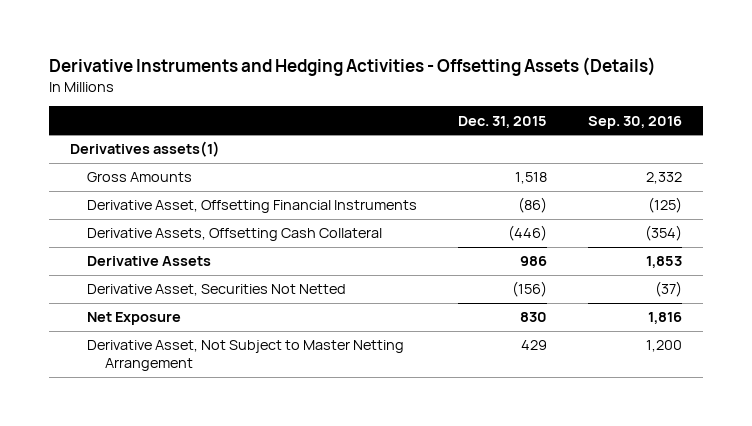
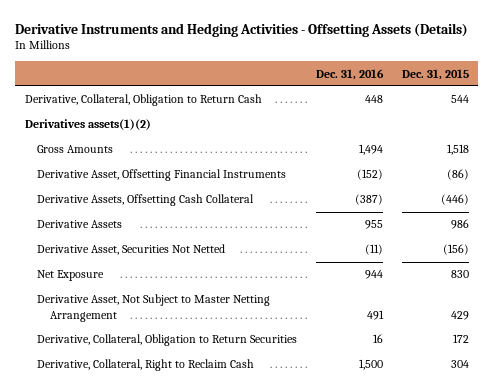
[588,115,683,129] Sep. 30, 2016 -> none
none -> [316,68,385,80] Dec. 31, 2016
none -> [24,94,262,107] Derivative, Collateral, Obligation to Return Cash
[69,141,220,158] Derivatives assets(1) -> [24,119,151,131] Derivatives assets(1)(2)
none -> [37,334,298,347] Derivative, Collateral, Obligation to Return Securities
none -> [37,359,255,372] Derivative, Collateral, Right to Reclaim Cash

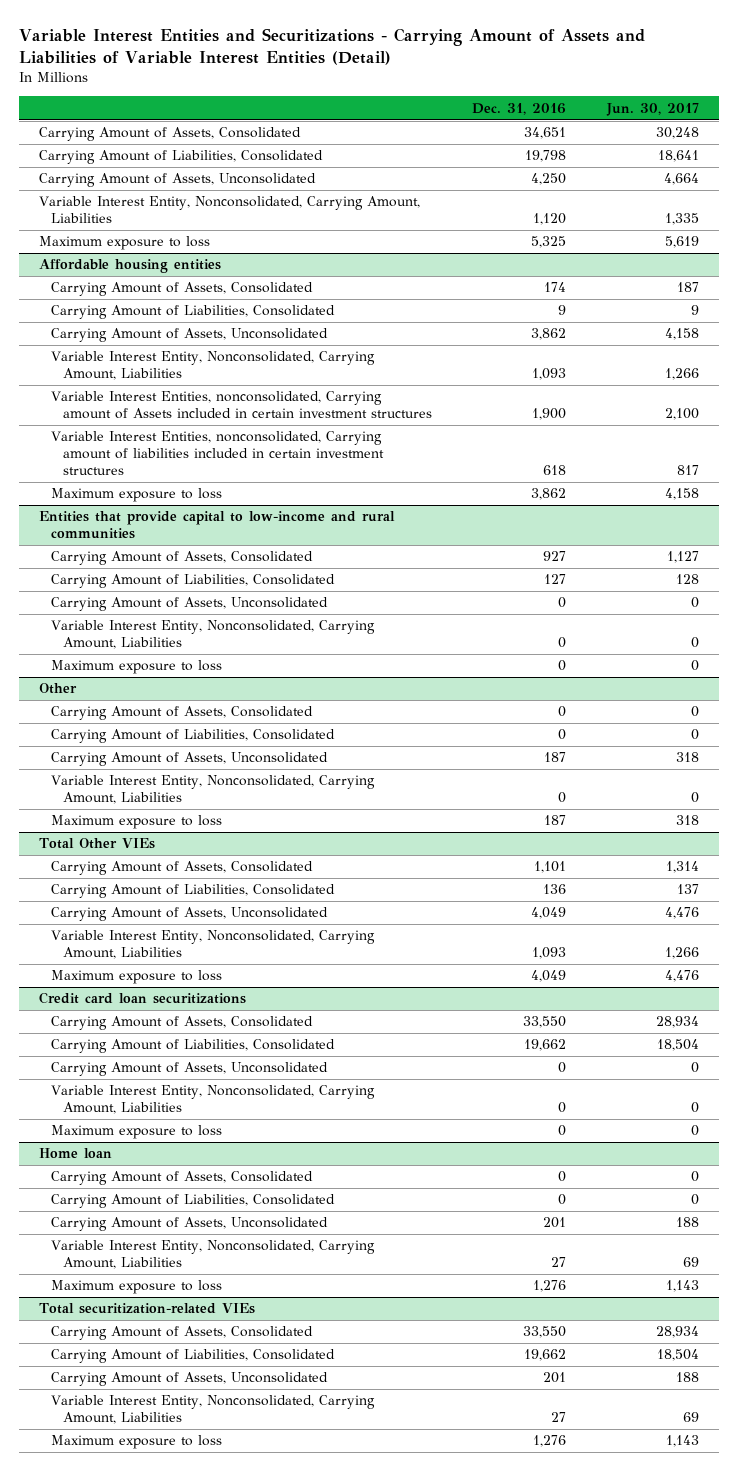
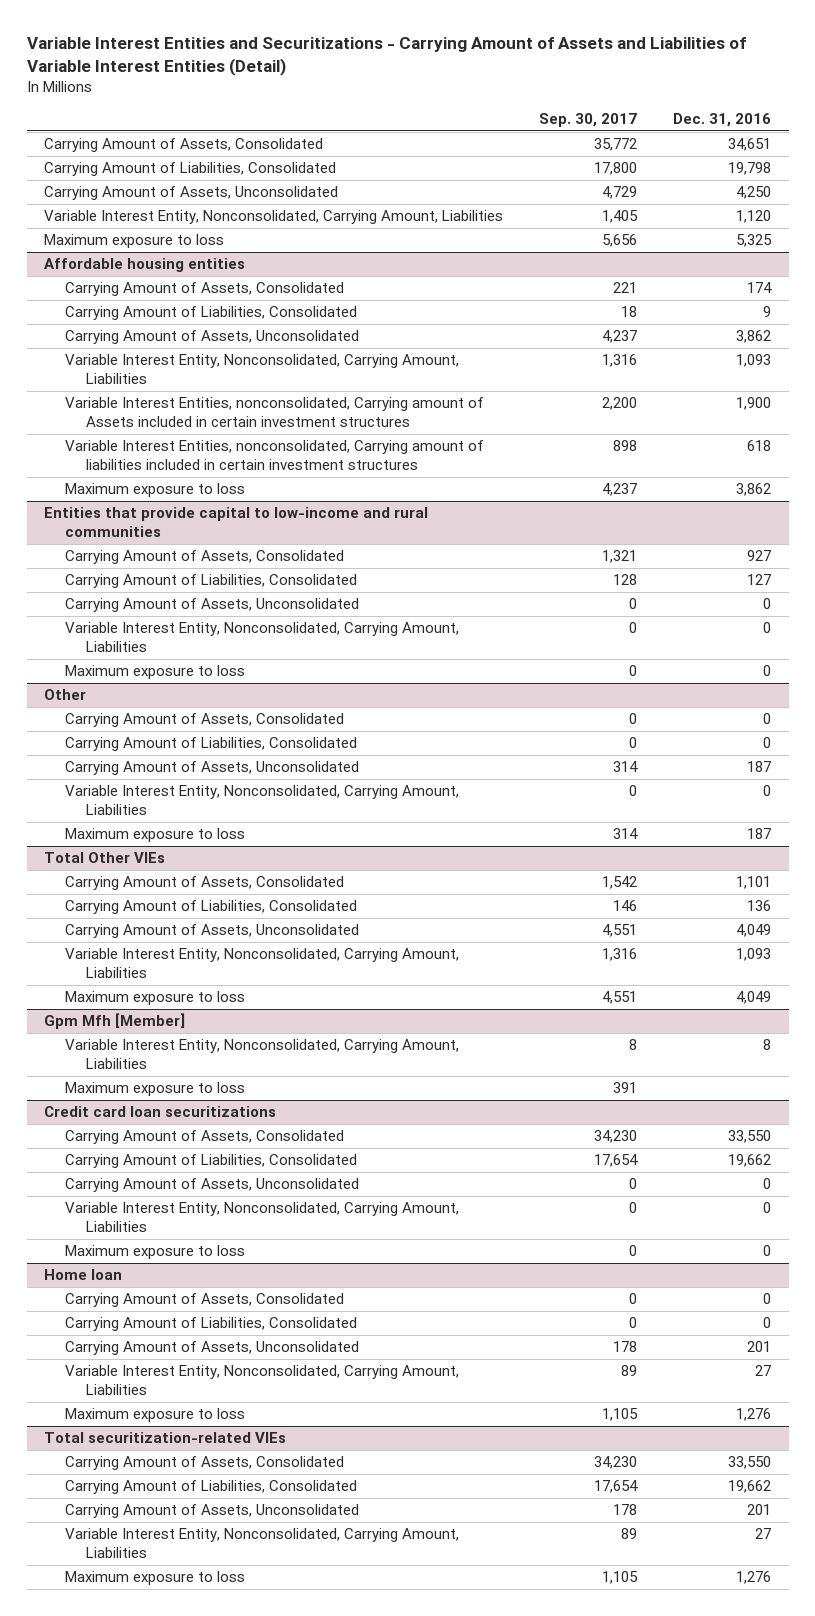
[605,102,699,116] Jun. 30, 2017 -> none
none -> [539,113,638,128] Sep. 30, 2017
none -> [44,1013,186,1030] Gpm Mfh [Member]
none -> [65,1039,460,1070] Variable Interest Entity, Nonconsolidated, Carrying Amount, Liabilities
none -> [65,1082,246,1097] Maximum exposure to loss

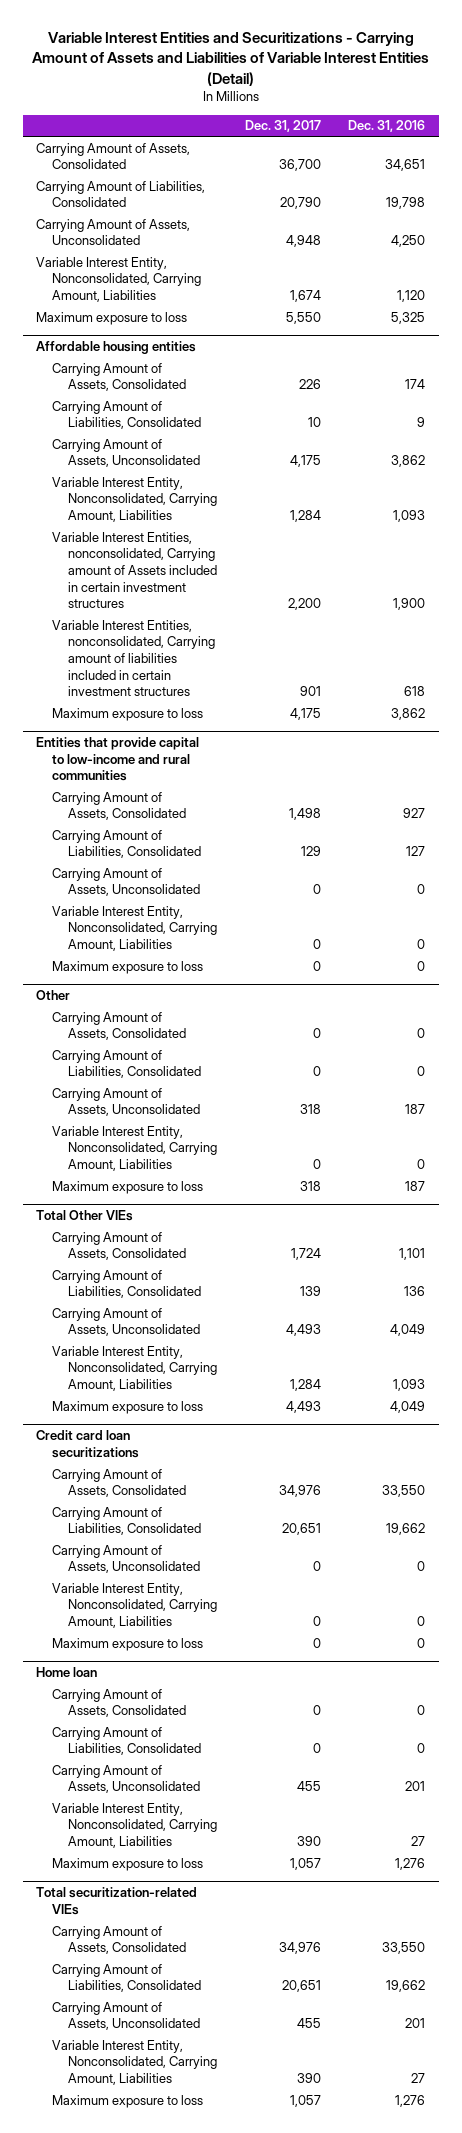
[539,113,638,128] Sep. 30, 2017 -> none
none -> [244,120,321,133] Dec. 31, 2017
[44,1013,186,1030] Gpm Mfh [Member] -> none
[65,1039,460,1070] Variable Interest Entity, Nonconsolidated, Carrying Amount, Liabilities -> none
[65,1082,246,1097] Maximum exposure to loss -> none

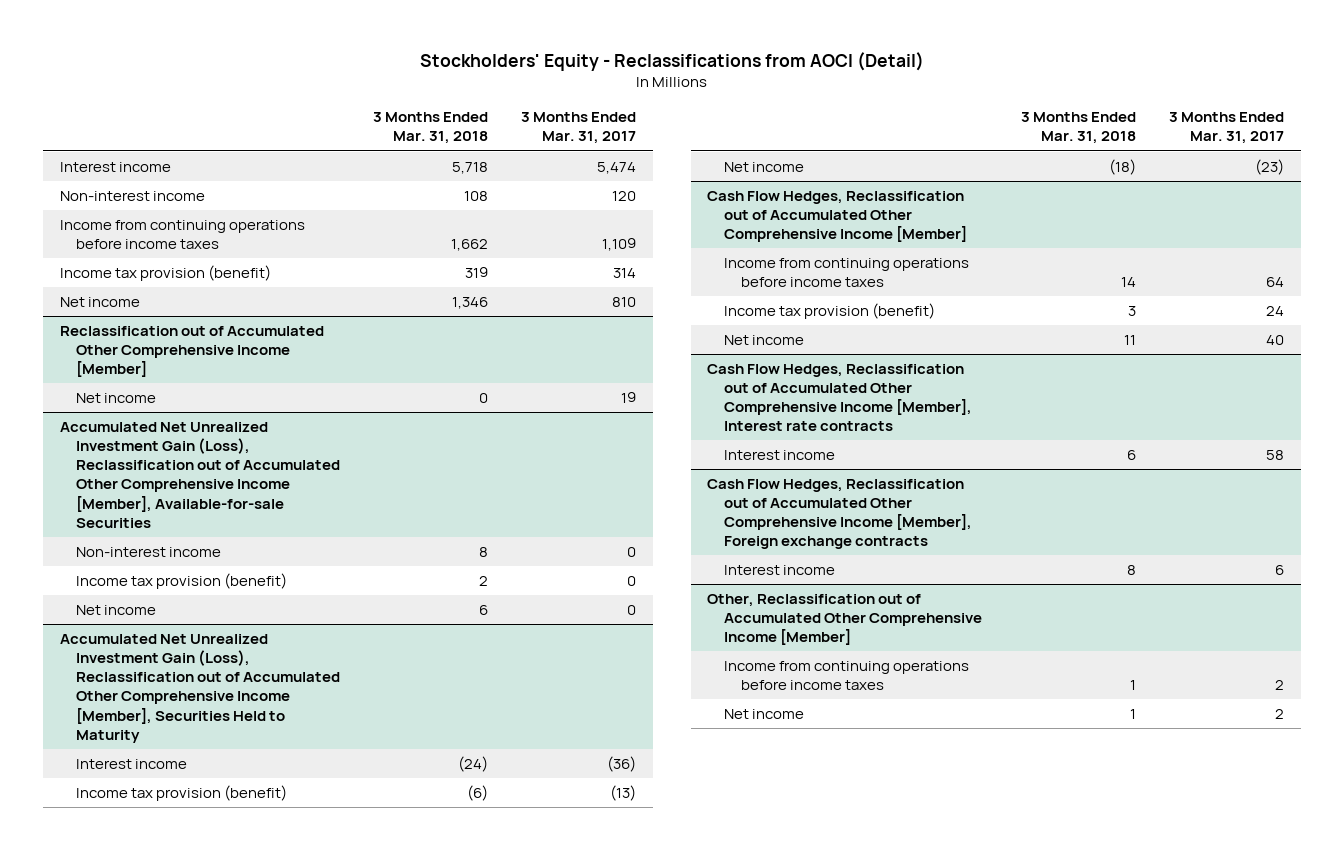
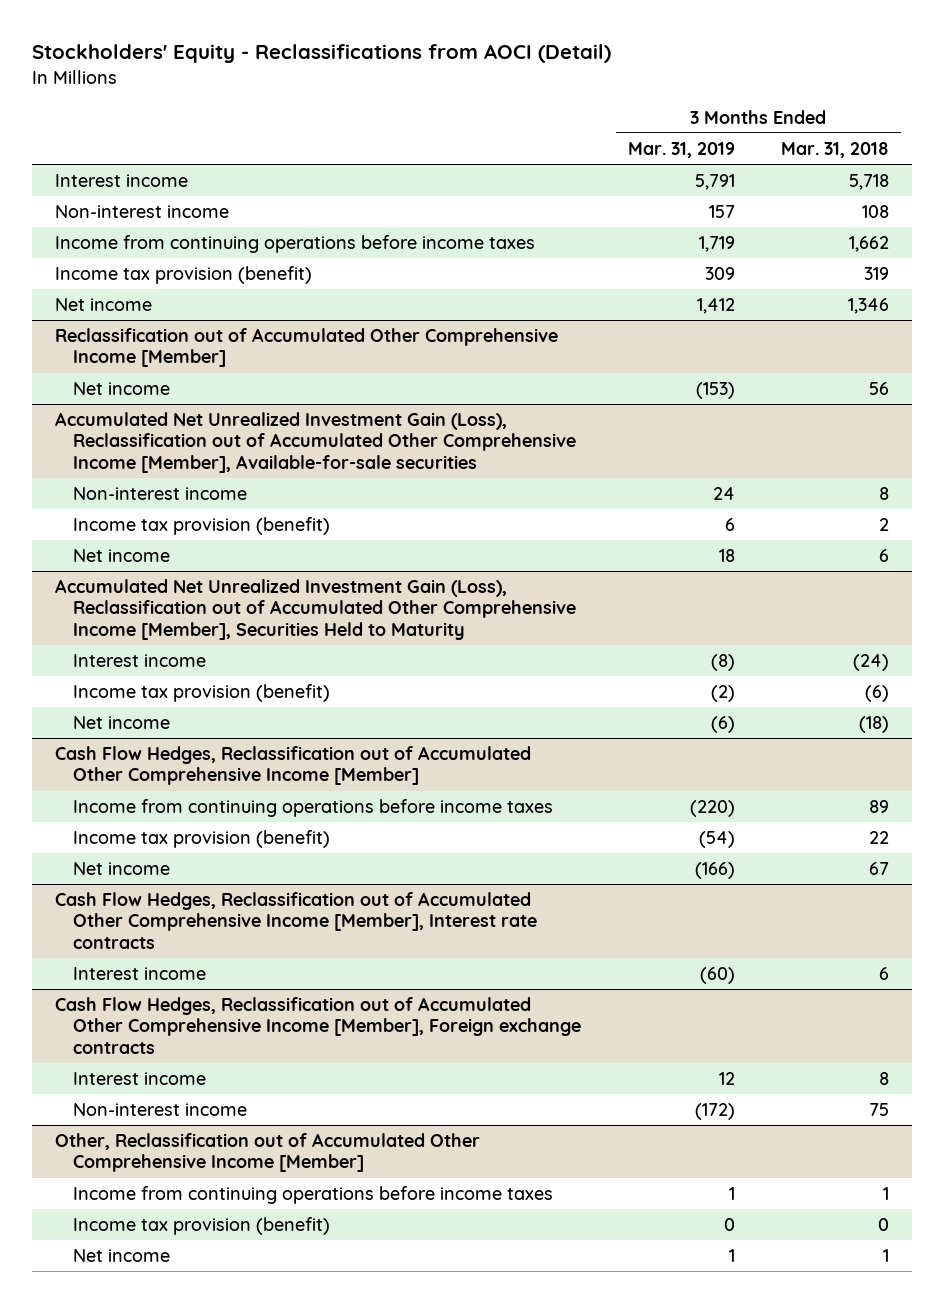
[521,112,637,145] 3 Months Ended Mar. 31, 2017 -> none
none -> [627,141,735,158] Mar. 31, 2019
[479,393,489,404] 0 -> [869,382,890,396] 56
[59,422,341,528] Accumulated Net Unrealized Investment Gain (Loss), Reclassification out of Accumulated Other Comprehensive Income [Member], Available-for-sale Securities -> [54,412,577,473] Accumulated Net Unrealized Investment Gain (Loss), Reclassification out of Accumulated Other Comprehensive Income [Member], Available-for-sale securities
[1121,277,1137,288] 14 -> [869,800,890,814] 89
[1128,306,1137,317] 3 -> [869,831,890,845] 22
[1124,335,1137,346] 11 -> [869,862,890,876] 67
none -> [73,1103,248,1117] Non-interest income
none -> [73,1217,331,1236] Income tax provision (benefit)

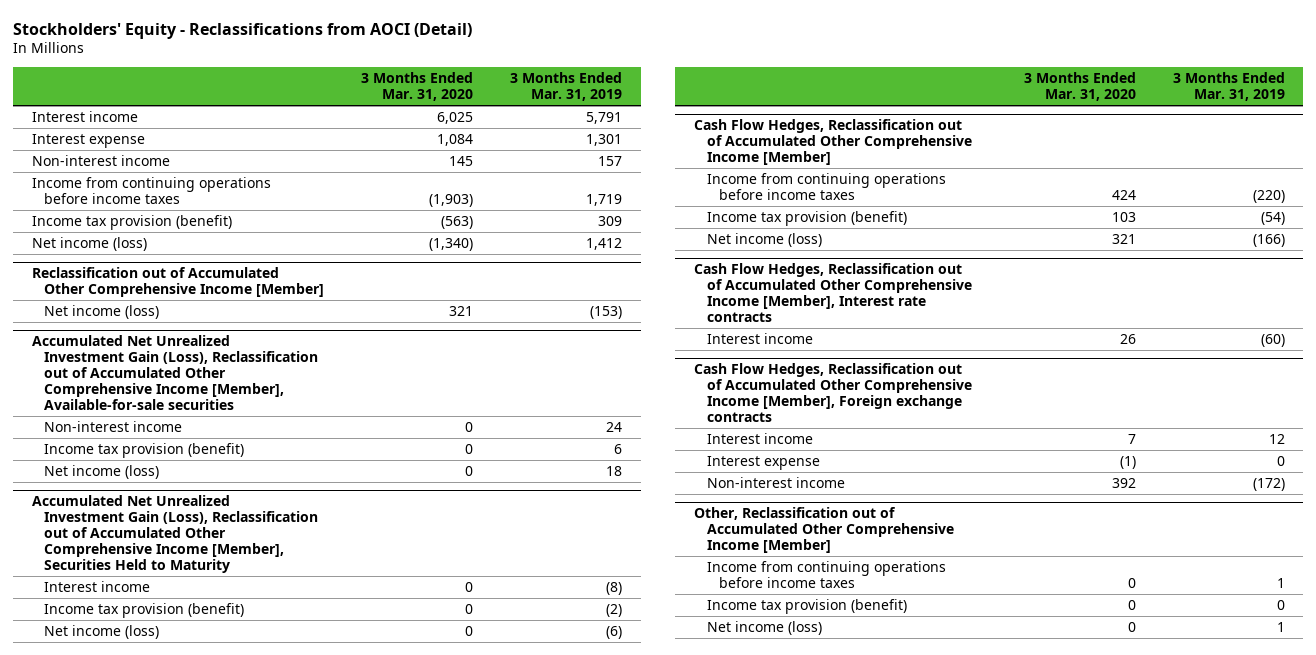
[781,141,890,158] Mar. 31, 2018 -> none
none -> [361,72,474,102] 3 Months Ended Mar. 31, 2020
none -> [31,134,145,149] Interest expense
[54,298,152,312] Net income -> [31,237,147,252] Net income (loss)
[73,382,171,396] Net income -> [44,305,160,320] Net income (loss)
[73,549,171,563] Net income -> [44,465,160,480] Net income (loss)
[73,716,171,730] Net income -> [44,625,160,640] Net income (loss)
[73,862,171,876] Net income -> [706,233,822,248] Net income (loss)
none -> [706,456,820,471] Interest expense
[73,1249,171,1263] Net income -> [706,621,822,636] Net income (loss)

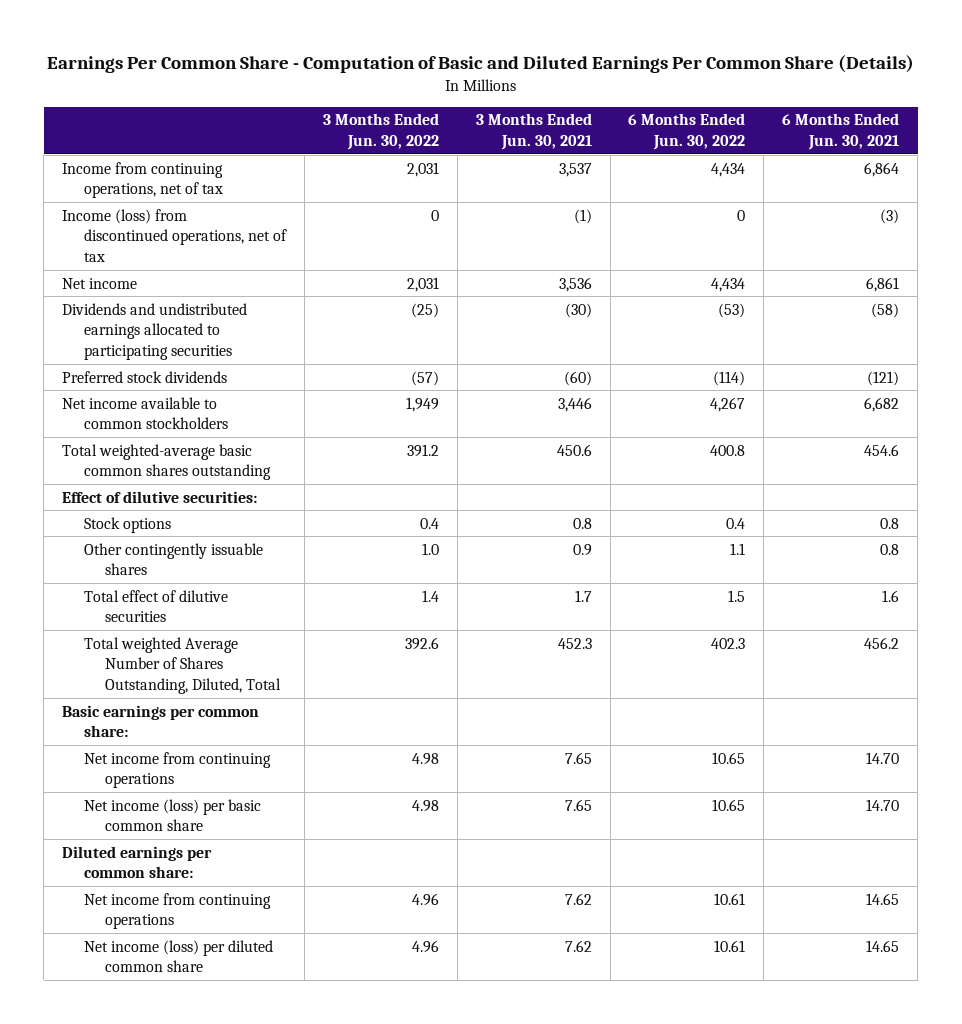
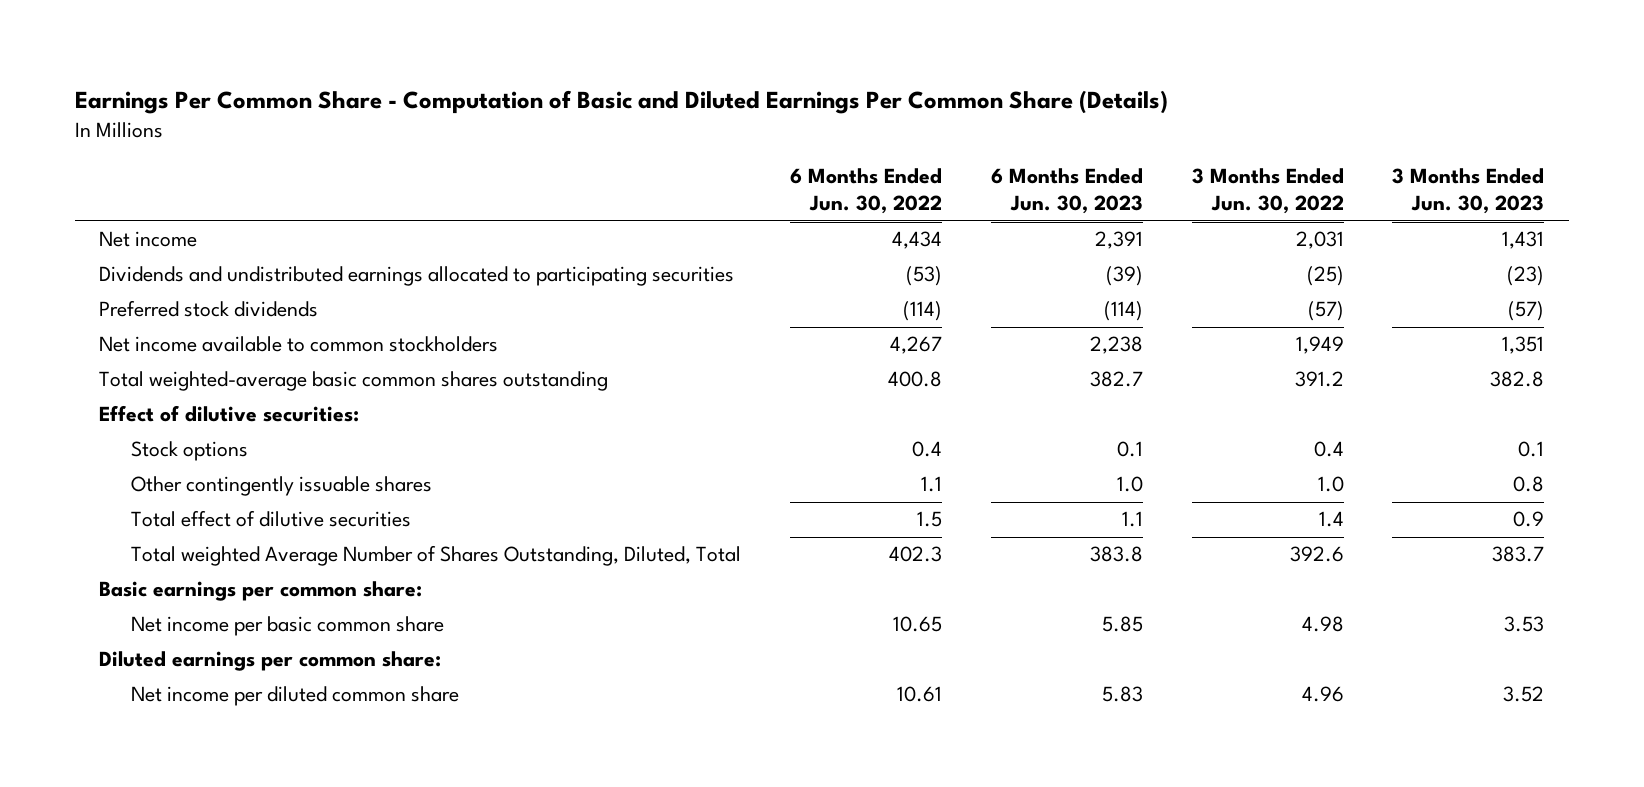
[475,113,592,151] 3 Months Ended Jun. 30, 2021 -> none
[782,113,900,151] 6 Months Ended Jun. 30, 2021 -> none
none -> [990,167,1143,215] 6 Months Ended Jun. 30, 2023
none -> [1392,167,1545,215] 3 Months Ended Jun. 30, 2023
[62,161,224,199] Income from continuing operations, net of tax -> none
[62,208,287,263] Income (loss) from discontinued operations, net of tax -> none
[83,751,271,789] Net income from continuing operations -> none
[83,798,261,832] Net income (loss) per basic common share -> [131,616,445,637] Net income per basic common share
[83,892,271,930] Net income from continuing operations -> none
[83,939,273,973] Net income (loss) per diluted common share -> [131,686,460,707] Net income per diluted common share

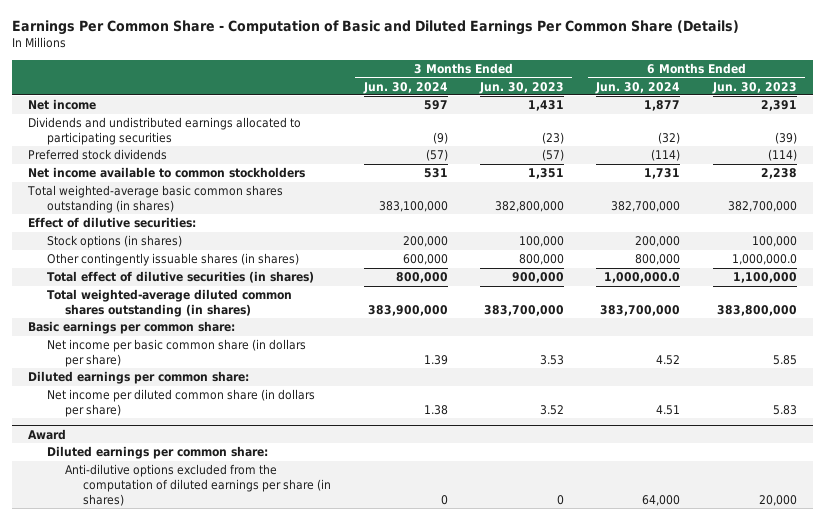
[790,167,943,215] 6 Months Ended Jun. 30, 2022 -> none
[1191,167,1344,215] 3 Months Ended Jun. 30, 2022 -> none
none -> [362,81,448,94] Jun. 30, 2024
none -> [595,81,681,94] Jun. 30, 2024
[99,371,609,392] Total weighted-average basic common shares outstanding -> [27,185,284,214] Total weighted-average basic common shares outstanding (in shares)
[1089,371,1143,388] 382.7 -> [727,201,797,213] 382,700,000
[1490,371,1545,388] 382.8 -> [494,201,564,213] 382,800,000
[131,441,249,462] Stock options -> [46,235,182,249] Stock options (in shares)
[1116,441,1143,458] 0.1 -> [751,236,797,248] 100,000
[1518,441,1545,458] 0.1 -> [518,236,564,248] 100,000
[131,476,433,497] Other contingently issuable shares -> [46,253,299,267] Other contingently issuable shares (in shares)
[1116,476,1143,493] 1.0 -> [731,254,797,266] 1,000,000.0
[1513,476,1545,493] 0.8 -> [518,254,564,266] 800,000
[131,510,412,528] Total effect of dilutive securities -> [46,271,314,284] Total effect of dilutive securities (in shares)
[1121,511,1143,528] 1.1 -> [732,272,797,284] 1,100,000
[1513,511,1545,528] 0.9 -> [511,272,564,284] 900,000
[131,545,742,567] Total weighted Average Number of Shares Outstanding, Diluted, Total -> [46,289,292,318] Total weighted-average diluted common shares outstanding (in shares)
[1089,546,1143,563] 383.8 -> [716,305,797,317] 383,800,000
[1492,546,1545,563] 383.7 -> [483,305,564,317] 383,700,000
[131,616,445,637] Net income per basic common share -> [46,339,306,368] Net income per basic common share (in dollars per share)
[131,686,460,707] Net income per diluted common share -> [46,389,315,418] Net income per diluted common share (in dollars per share)
none -> [28,428,67,440] Award
none -> [46,446,268,460] Diluted earnings per common share:
none -> [64,464,332,506] Anti-dilutive options excluded from the computation of diluted earnings per share (in shares)

